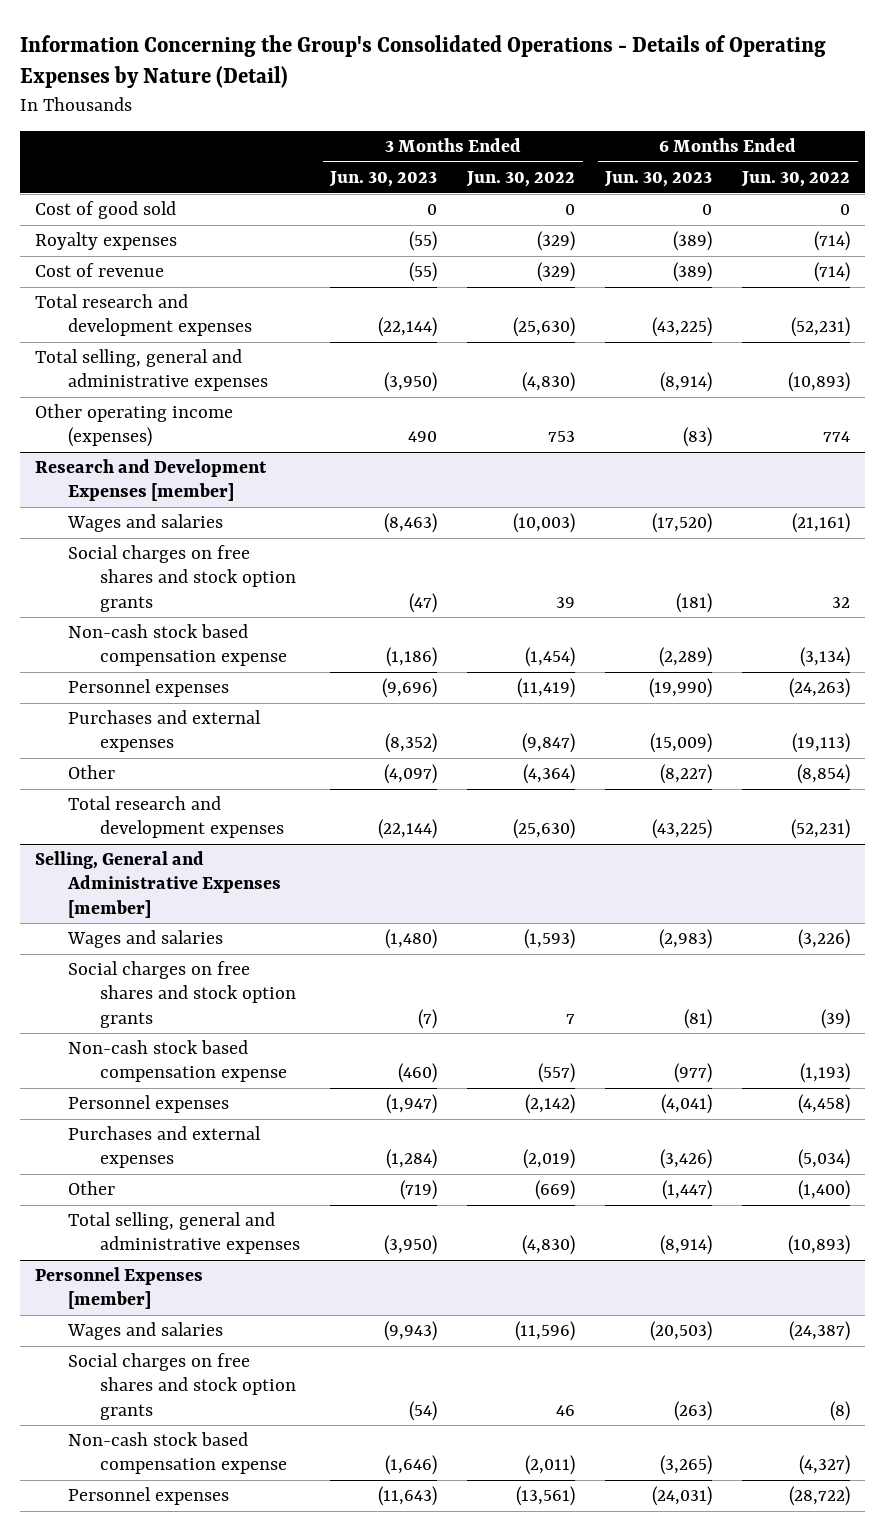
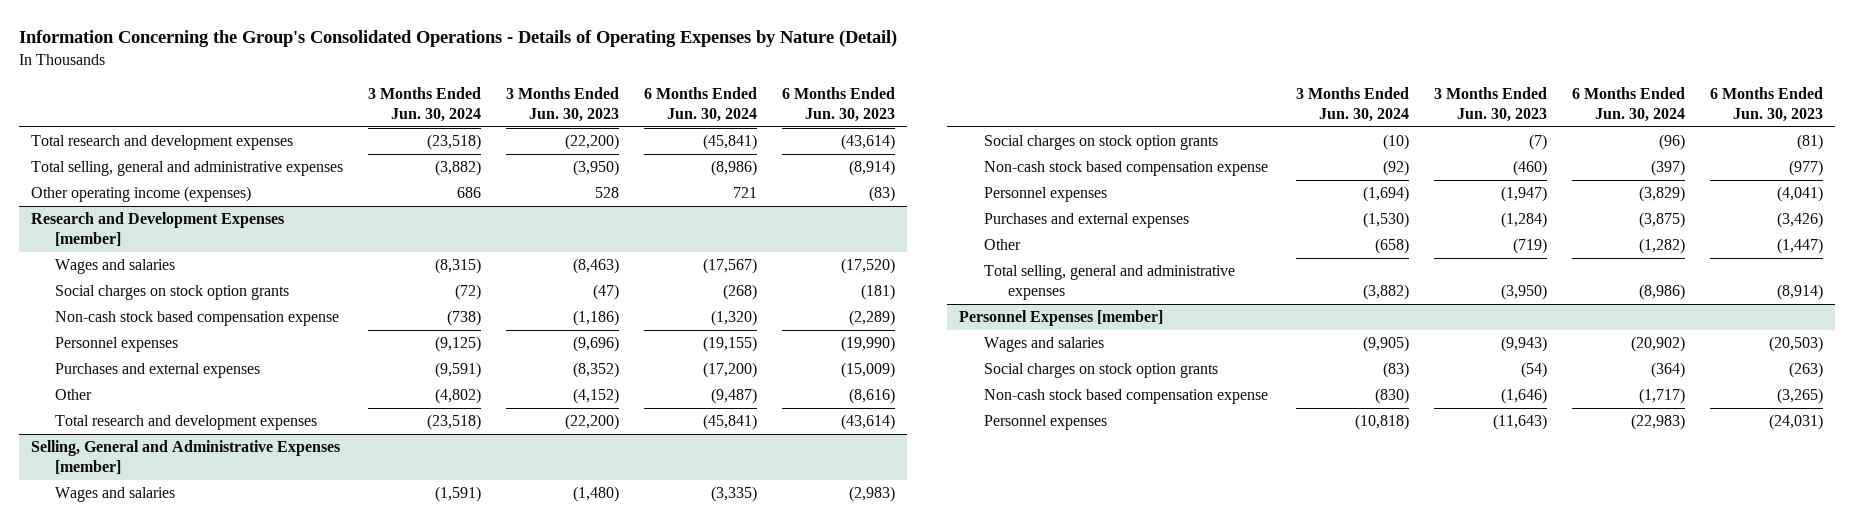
[466,171,576,188] Jun. 30, 2022 -> none
[741,171,851,188] Jun. 30, 2022 -> none
none -> [367,86,481,122] 3 Months Ended Jun. 30, 2024
none -> [643,86,757,122] 6 Months Ended Jun. 30, 2024
[35,201,177,220] Cost of good sold -> none
[35,232,178,251] Royalty expenses -> none
[35,263,165,278] Cost of revenue -> none
[378,317,438,338] (22,144) -> [564,134,619,151] (22,200)
[652,317,713,338] (43,225) -> [840,134,895,151] (43,614)
[408,431,438,443] 490 -> [594,187,619,199] 528
[67,545,297,612] Social charges on free shares and stock option grants -> [55,285,290,301] Social charges on stock option grants
[384,764,438,785] (4,097) -> [572,388,619,405] (4,152)
[660,764,713,785] (8,227) -> [848,388,895,405] (8,616)
[378,819,438,840] (22,144) -> [564,414,619,431] (22,200)
[652,819,713,840] (43,225) -> [840,414,895,431] (43,614)
[67,961,297,1028] Social charges on free shares and stock option grants -> [983,135,1218,151] Social charges on stock option grants
[67,1353,297,1420] Social charges on free shares and stock option grants -> [983,363,1218,379] Social charges on stock option grants

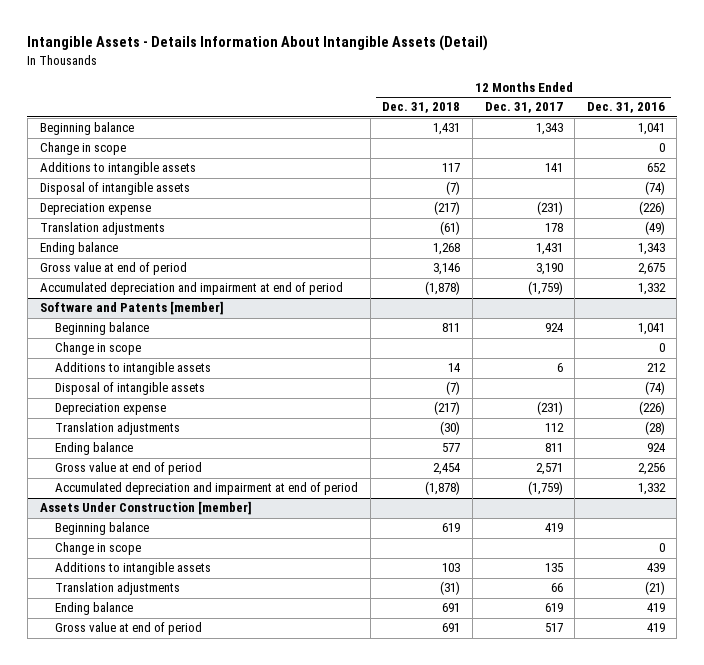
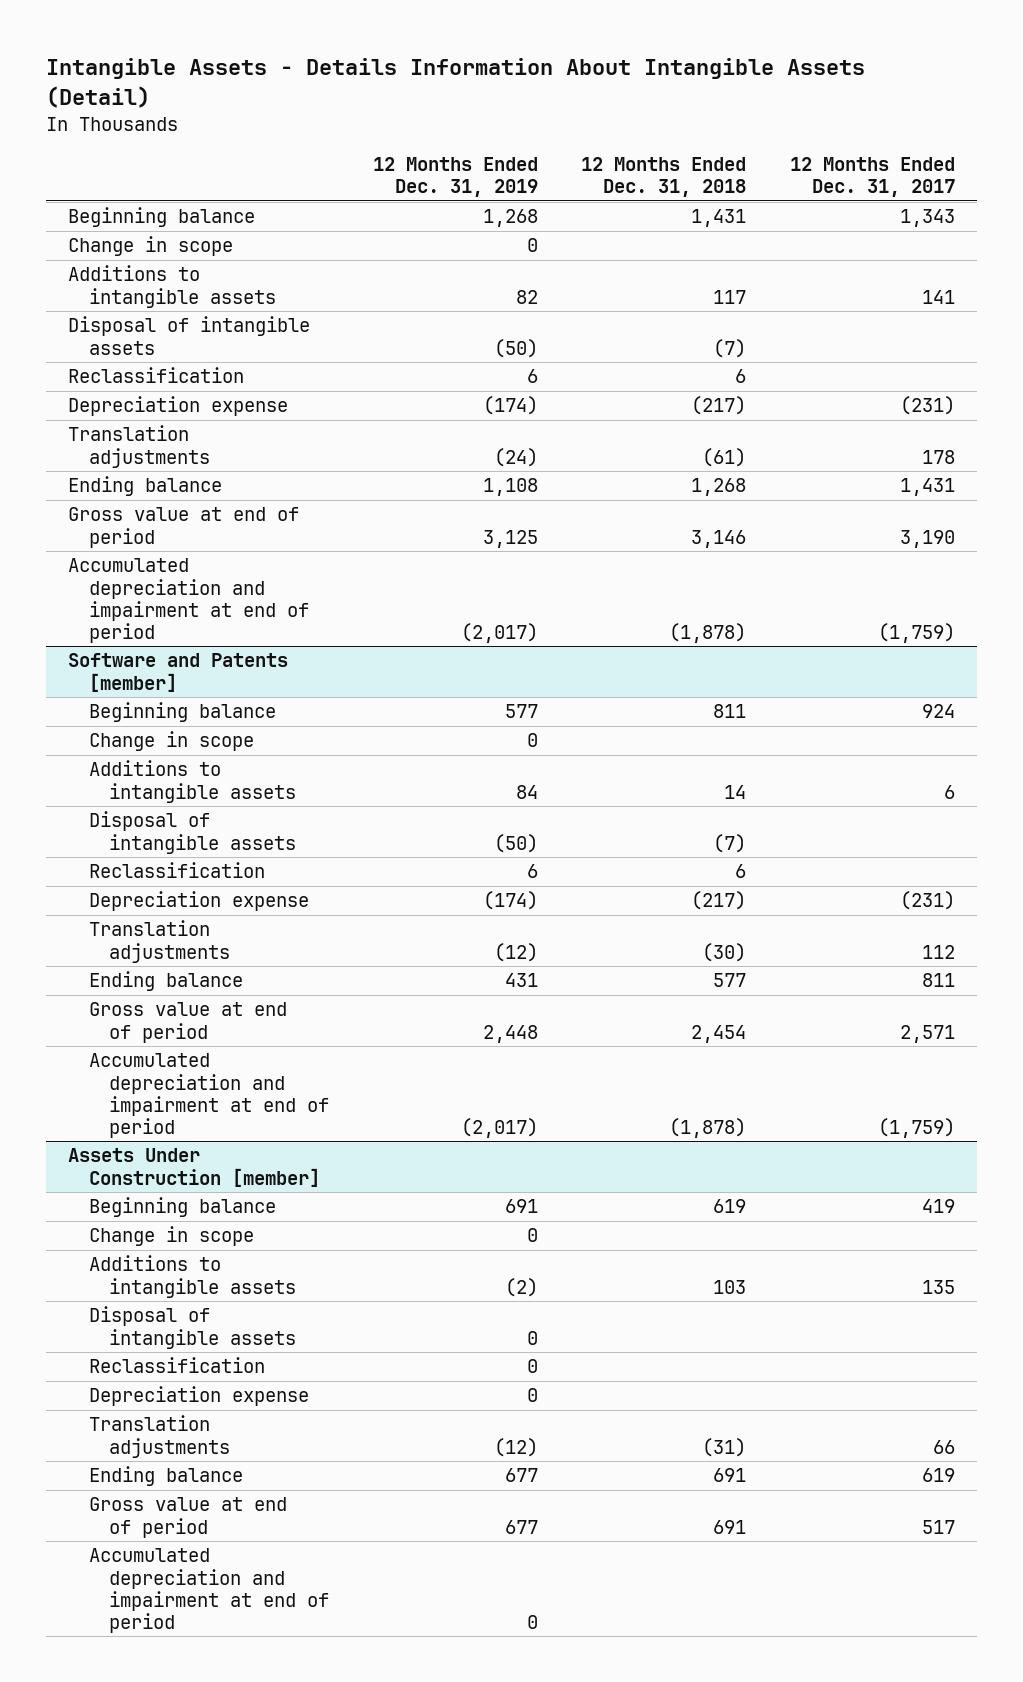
[586,102,665,114] Dec. 31, 2016 -> none
none -> [372,157,538,198] 12 Months Ended Dec. 31, 2019
none -> [67,367,244,384] Reclassification
none -> [88,862,265,879] Reclassification
none -> [88,1306,297,1349] Disposal of intangible assets
none -> [88,1357,265,1374] Reclassification
none -> [88,1386,309,1407] Depreciation expense
none -> [88,1548,330,1633] Accumulated depreciation and impairment at end of period

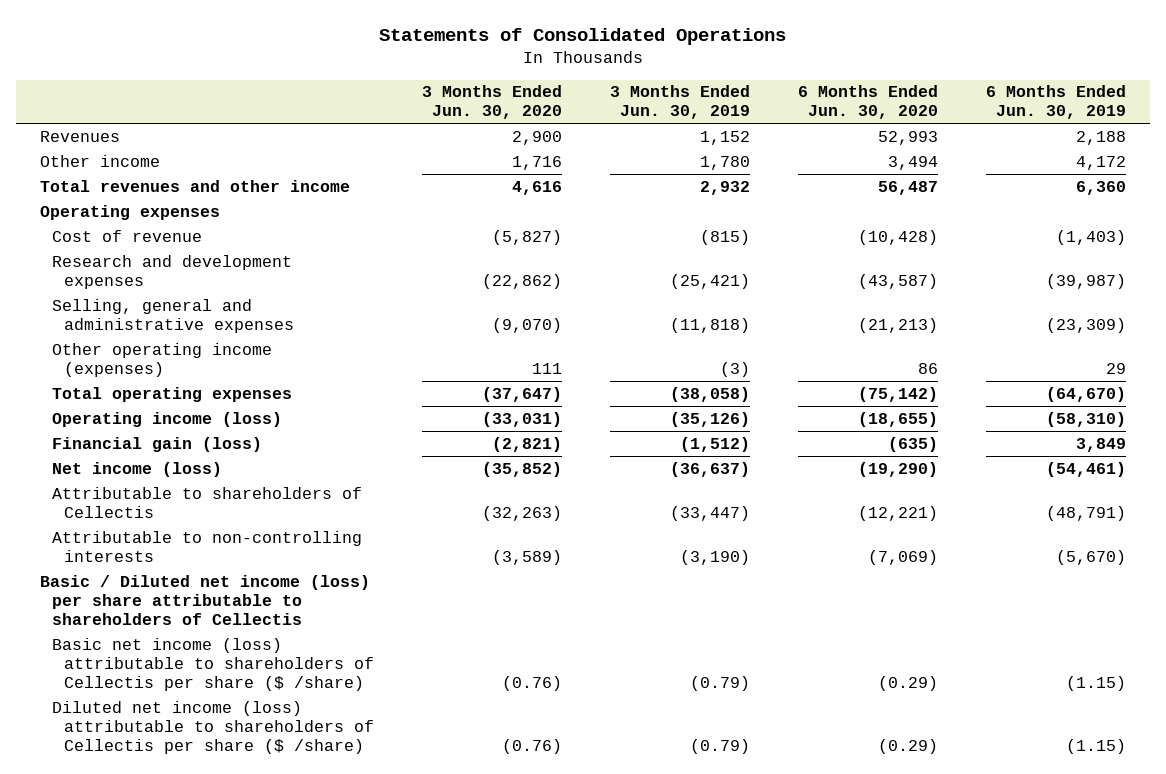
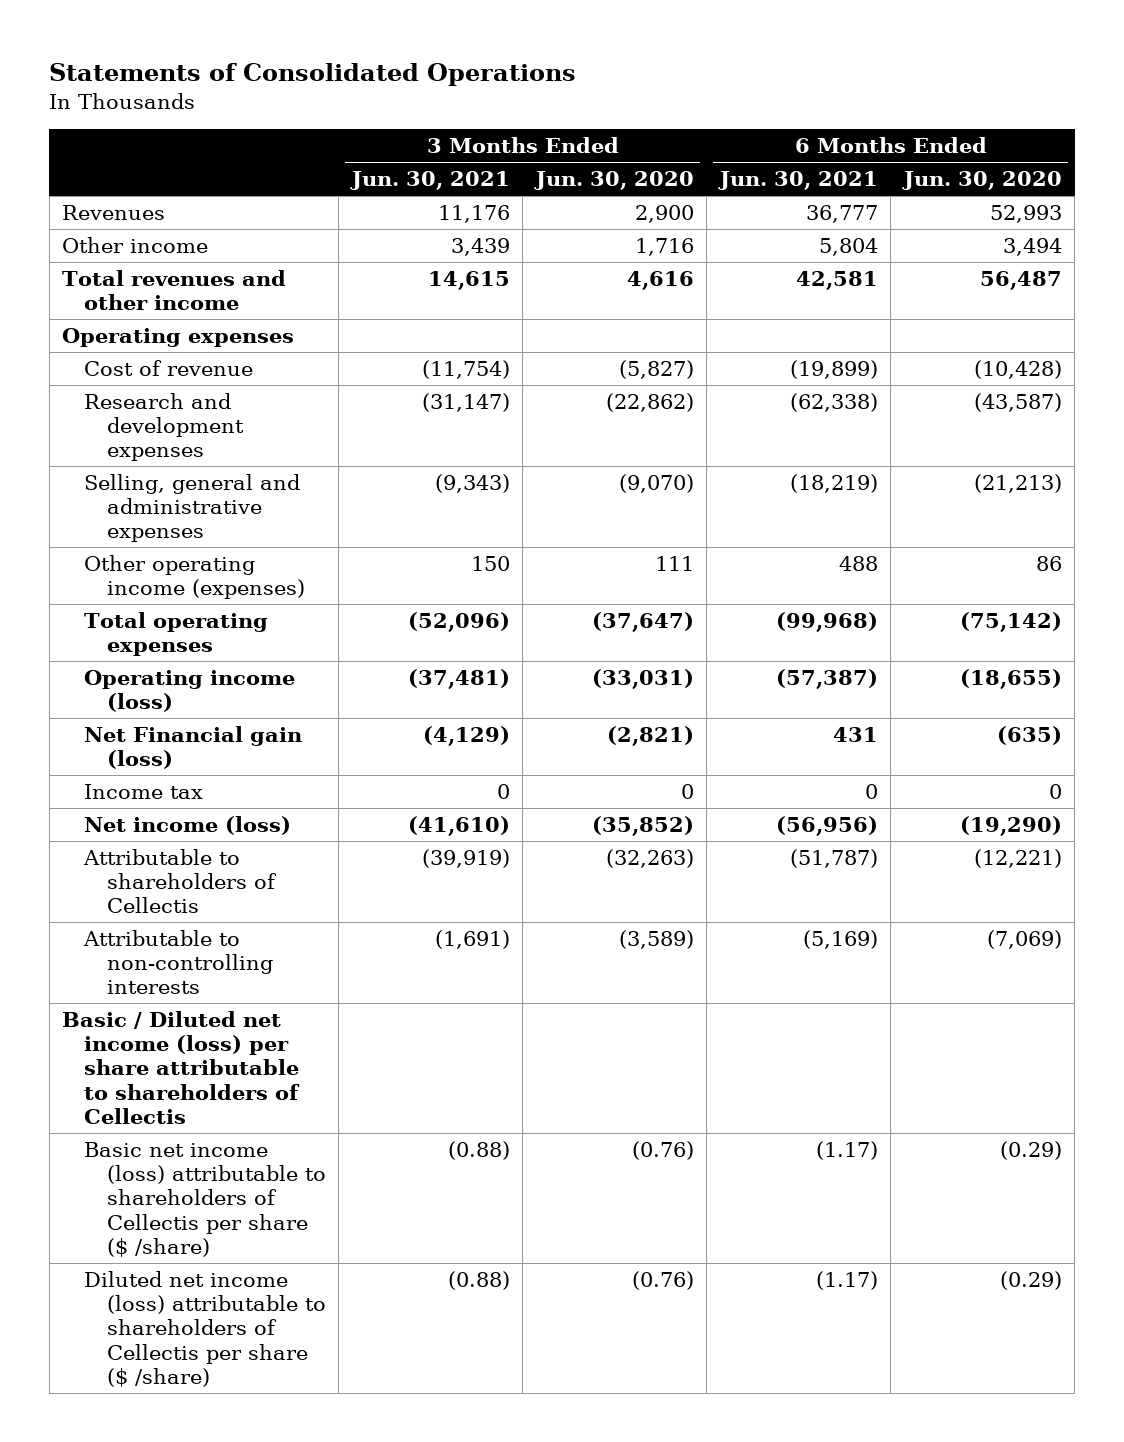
[609,85,750,120] 3 Months Ended Jun. 30, 2019 -> none
[985,85,1126,120] 6 Months Ended Jun. 30, 2019 -> none
none -> [349,171,510,191] Jun. 30, 2021
none -> [717,171,878,191] Jun. 30, 2021
[51,436,262,452] Financial gain (loss) -> [84,725,303,770] Net Financial gain (loss)
none -> [84,783,204,799] Income tax

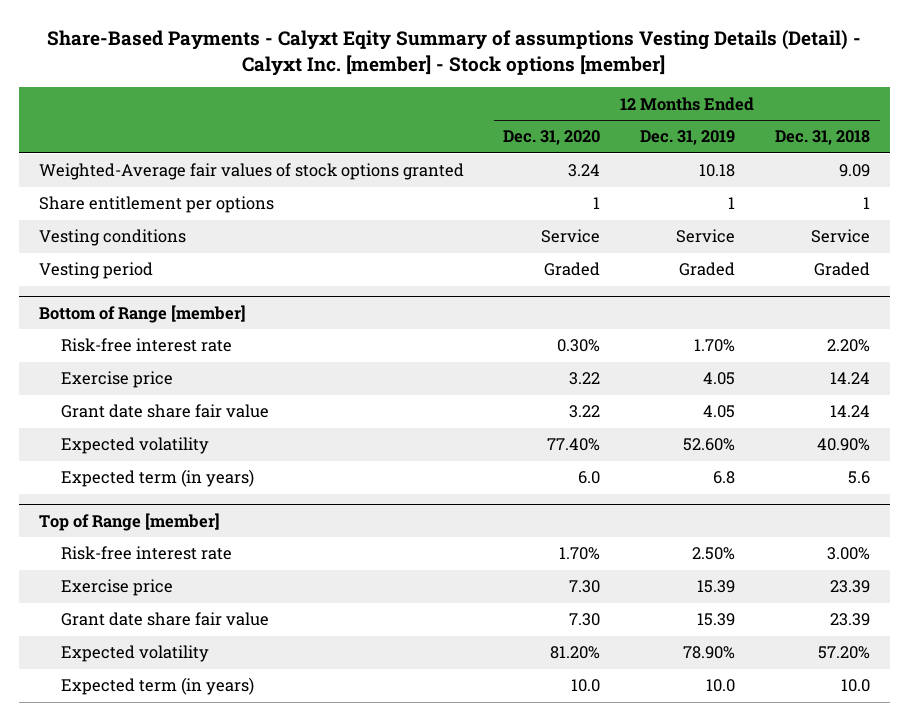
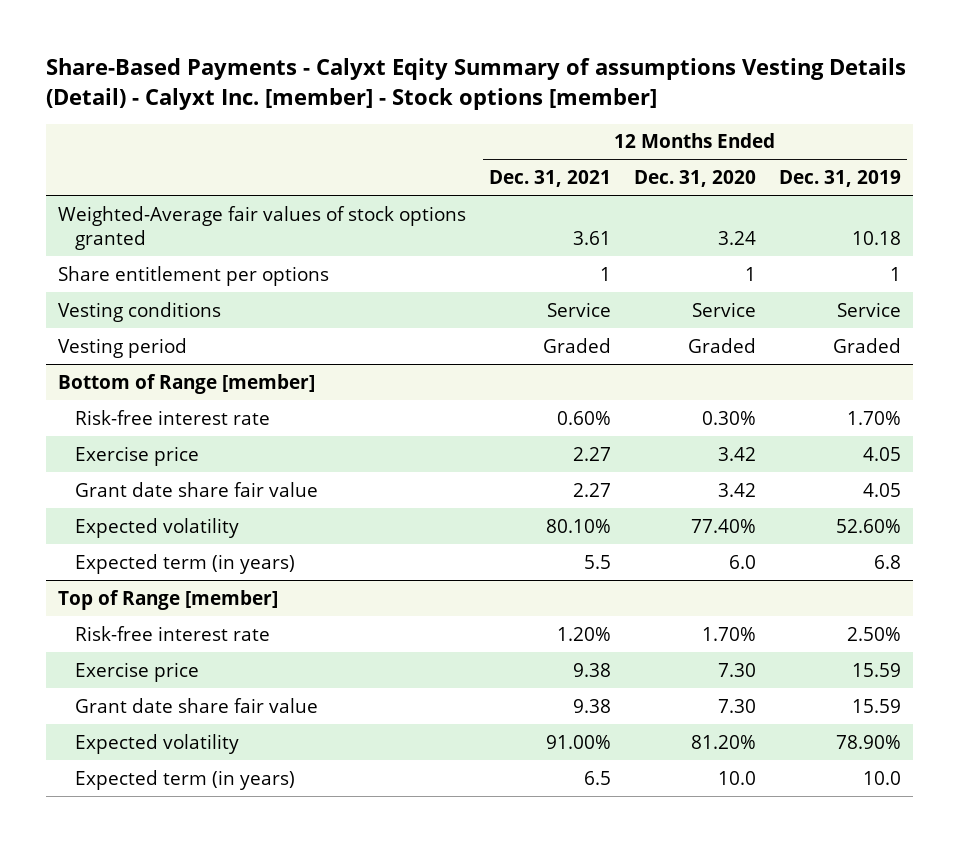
[775,130,871,146] Dec. 31, 2018 -> none
none -> [488,170,611,188] Dec. 31, 2021
[569,372,601,386] 3.22 -> [718,446,757,461] 3.42
[569,405,601,419] 3.22 -> [718,482,757,497] 3.42
[697,580,736,594] 15.39 -> [852,662,902,677] 15.59
[697,613,736,627] 15.39 -> [852,698,902,713] 15.59

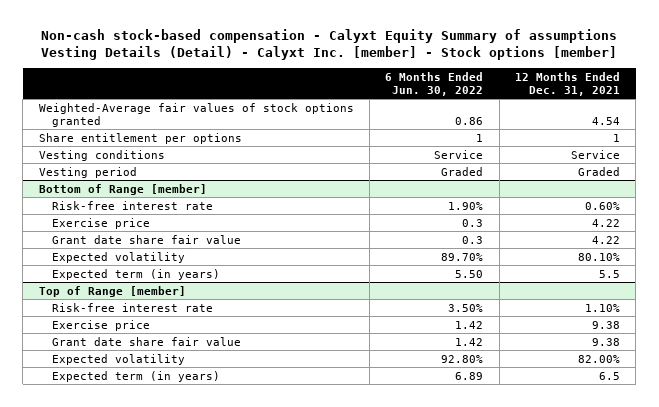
[46,58,907,110] Share-Based Payments - Calyxt Eqity Summary of assumptions Vesting Details (Detail) - Calyxt Inc. [member] - Stock options [member] -> [41,28,618,60] Non-cash stock-based compensation - Calyxt Equity Summary of assumptions Vesting Details (Detail) - Calyxt Inc. [member] - Stock options [member]
[634,170,757,188] Dec. 31, 2020 -> none
[779,170,902,188] Dec. 31, 2019 -> none
none -> [385,71,484,96] 6 Months Ended Jun. 30, 2022
[572,230,611,245] 3.61 -> [591,116,620,125] 4.54
[572,446,611,461] 2.27 -> [591,218,620,227] 4.22
[572,482,611,497] 2.27 -> [591,235,620,244] 4.22
[556,626,611,641] 1.20% -> [584,303,620,312] 1.10%
[545,734,611,749] 91.00% -> [577,354,620,363] 82.00%

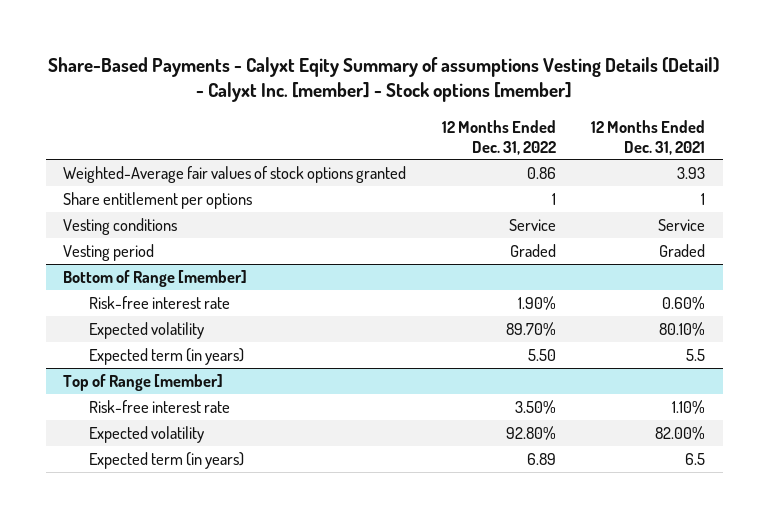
[41,28,618,60] Non-cash stock-based compensation - Calyxt Equity Summary of assumptions Vesting Details (Detail) - Calyxt Inc. [member] - Stock options [member] -> [48,56,720,103] Share-Based Payments - Calyxt Eqity Summary of assumptions Vesting Details (Detail) - Calyxt Inc. [member] - Stock options [member]
[385,71,484,96] 6 Months Ended Jun. 30, 2022 -> none
none -> [441,119,556,155] 12 Months Ended Dec. 31, 2022
[591,116,620,125] 4.54 -> [677,166,706,179] 3.93
[52,217,151,229] Exercise price -> none
[52,234,242,244] Grant date share fair value -> none
[52,319,151,331] Exercise price -> none
[52,336,242,346] Grant date share fair value -> none

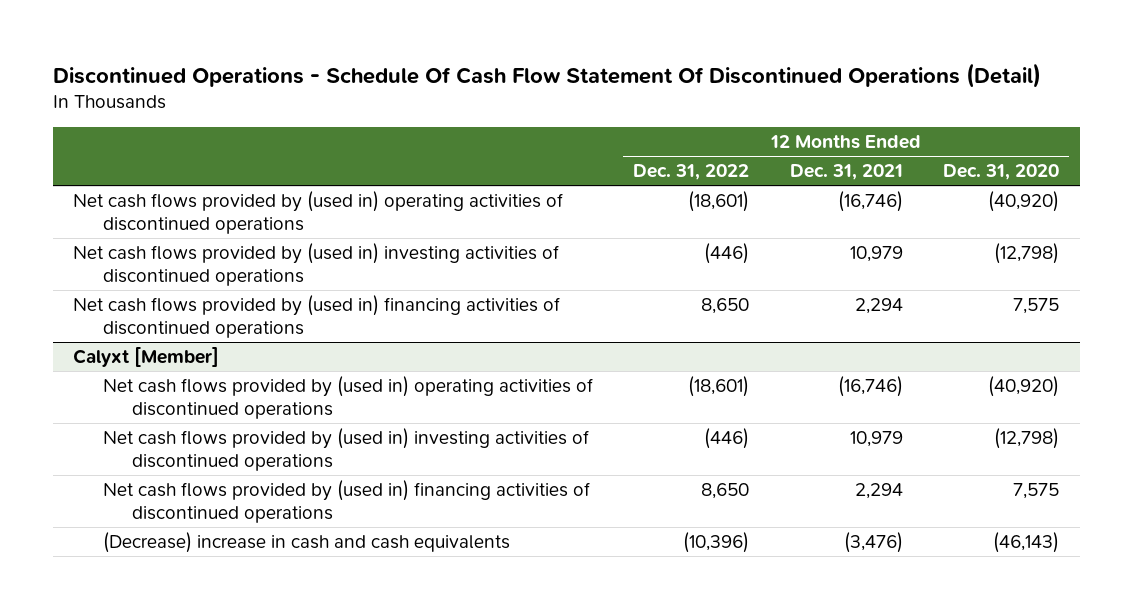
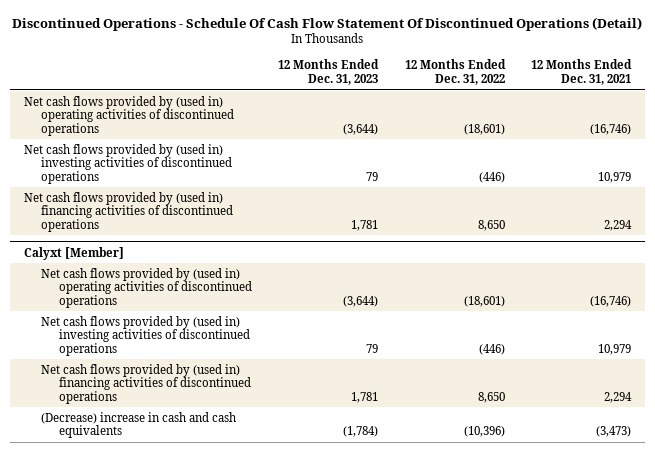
[943,164,1060,181] Dec. 31, 2020 -> none
none -> [278,59,380,85] 12 Months Ended Dec. 31, 2023
[843,531,903,553] (3,476) -> [596,426,632,438] (3,473)

